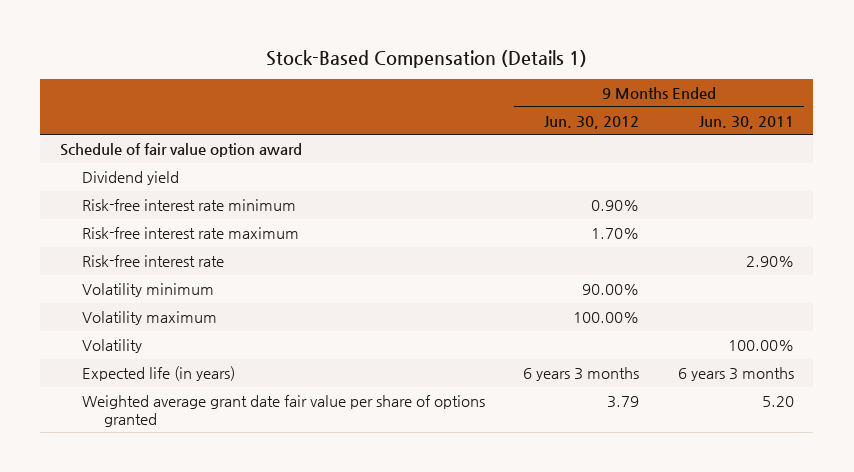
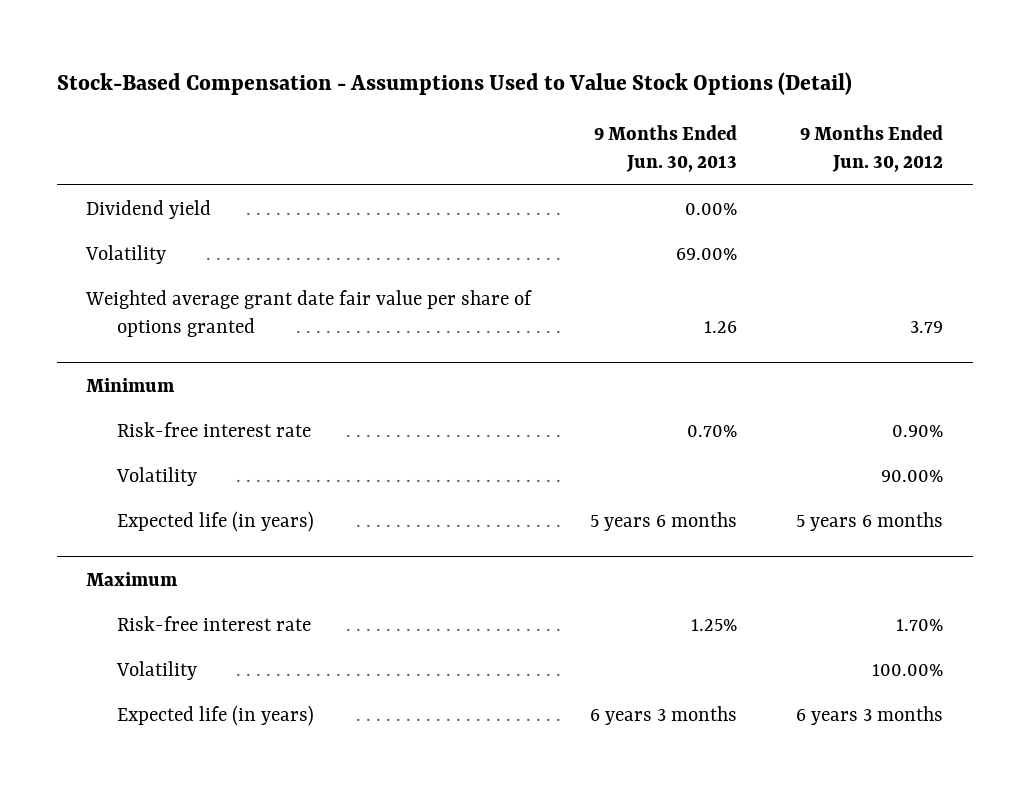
[265,49,587,68] Stock-Based Compensation (Details 1) -> [56,72,852,96] Stock-Based Compensation - Assumptions Used to Value Stock Options (Detail)
[699,115,795,129] Jun. 30, 2011 -> none
none -> [594,125,738,173] 9 Months Ended Jun. 30, 2013
[59,143,302,158] Schedule of fair value option award -> none
[81,199,296,212] Risk-free interest rate minimum -> none
[81,227,299,240] Risk-free interest rate maximum -> none
[81,255,224,268] Risk-free interest rate -> none
[81,283,214,298] Volatility minimum -> none
[81,311,217,326] Volatility maximum -> none
[81,366,235,382] Expected life (in years) -> none
none -> [86,377,176,392] Minimum
none -> [116,421,311,437] Risk-free interest rate
none -> [115,466,197,486] Volatility
none -> [116,510,314,532] Expected life (in years)
none -> [86,571,179,586] Maximum
none -> [116,615,311,631] Risk-free interest rate
none -> [115,660,197,680] Volatility
none -> [116,704,314,726] Expected life (in years)

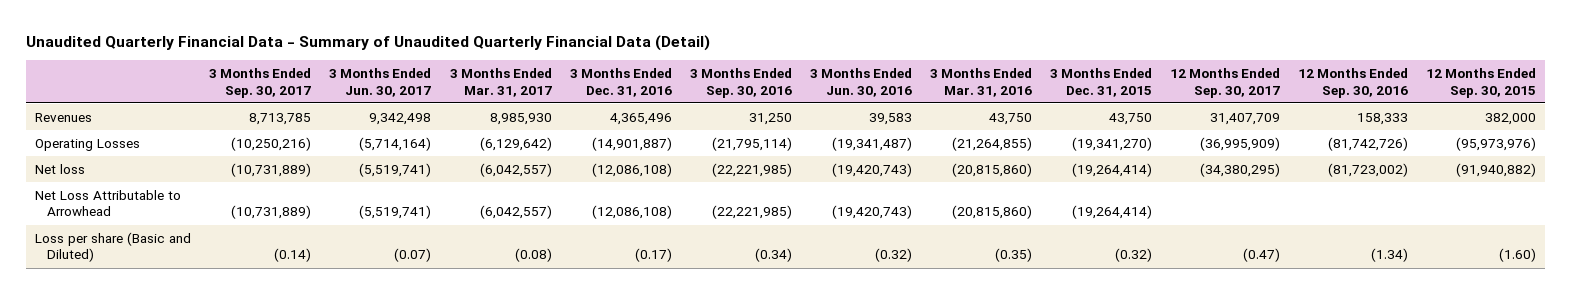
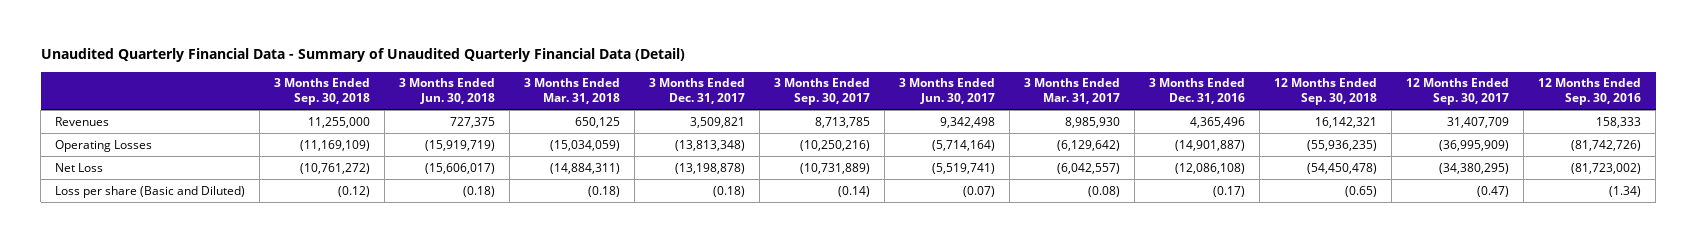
[689,68,792,98] 3 Months Ended Sep. 30, 2016 -> none
[809,68,912,97] 3 Months Ended Jun. 30, 2016 -> none
[929,68,1032,97] 3 Months Ended Mar. 31, 2016 -> none
[1050,68,1153,97] 3 Months Ended Dec. 31, 2015 -> none
[1426,68,1537,98] 12 Months Ended Sep. 30, 2015 -> none
none -> [274,78,371,105] 3 Months Ended Sep. 30, 2018
none -> [399,78,496,104] 3 Months Ended Jun. 30, 2018
none -> [524,78,621,104] 3 Months Ended Mar. 31, 2018
none -> [649,78,746,104] 3 Months Ended Dec. 31, 2017
none -> [1274,78,1378,105] 12 Months Ended Sep. 30, 2018
[35,189,182,217] Net Loss Attributable to Arrowhead -> none
[35,163,86,174] Net loss -> [55,162,104,172] Net Loss

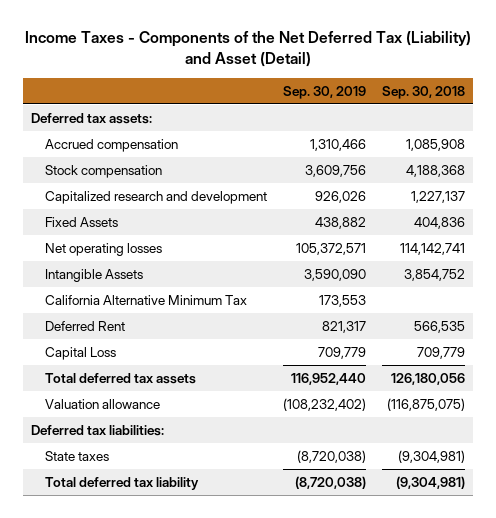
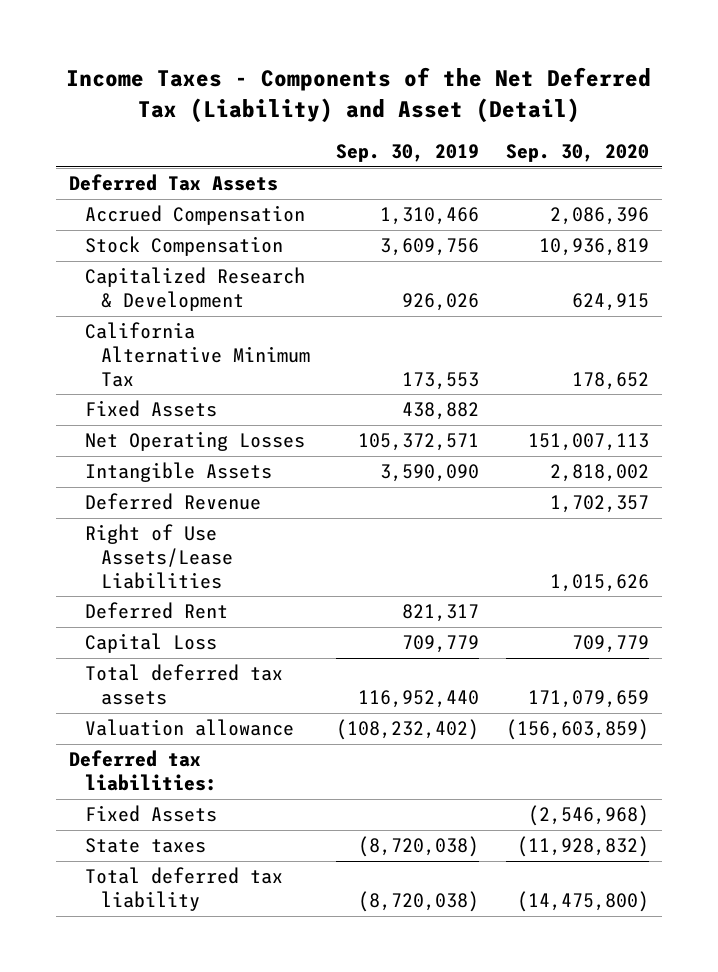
[382,85,466,99] Sep. 30, 2018 -> none
none -> [505,144,649,163] Sep. 30, 2020
[30,112,152,124] Deferred tax assets: -> [69,174,279,192] Deferred Tax Assets
[44,138,178,152] Accrued compensation -> [85,205,306,226] Accrued Compensation
[44,164,162,178] Stock compensation -> [85,236,284,257] Stock Compensation
[44,190,267,204] Capitalized research and development -> [85,267,306,311] Capitalized Research & Development
[44,294,247,305] California Alternative Minimum Tax -> [85,322,310,387] California Alternative Minimum Tax
[44,242,162,256] Net operating losses -> [85,431,306,452] Net Operating Losses
none -> [85,493,262,511] Deferred Revenue
none -> [85,524,233,589] Right of Use Assets/Lease Liabilities
none -> [85,805,218,823] Fixed Assets

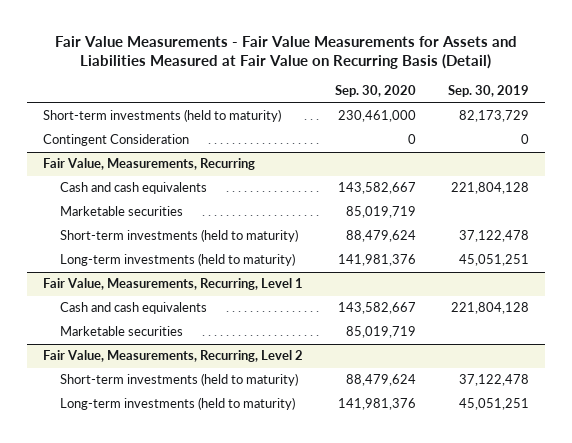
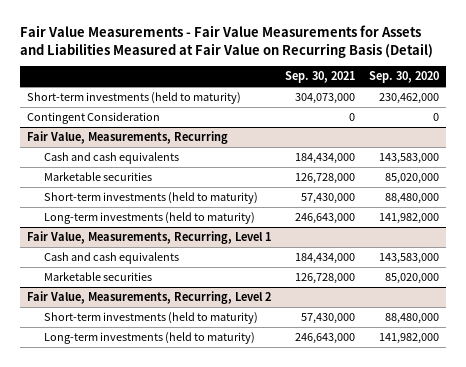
[448,85,530,98] Sep. 30, 2019 -> none
none -> [285,71,356,84] Sep. 30, 2021
[337,110,416,123] 230,461,000 -> [379,93,440,105] 230,462,000
[337,182,416,195] 143,582,667 -> [379,153,440,165] 143,583,000
[345,206,416,219] 85,019,719 -> [385,173,440,185] 85,020,000
[345,230,416,243] 88,479,624 -> [385,193,440,205] 88,480,000
[337,254,416,267] 141,981,376 -> [379,213,440,225] 141,982,000
[337,302,416,315] 143,582,667 -> [379,253,440,265] 143,583,000
[345,326,416,339] 85,019,719 -> [385,273,440,285] 85,020,000
[345,374,416,387] 88,479,624 -> [385,313,440,325] 88,480,000
[337,398,416,411] 141,981,376 -> [379,333,440,345] 141,982,000

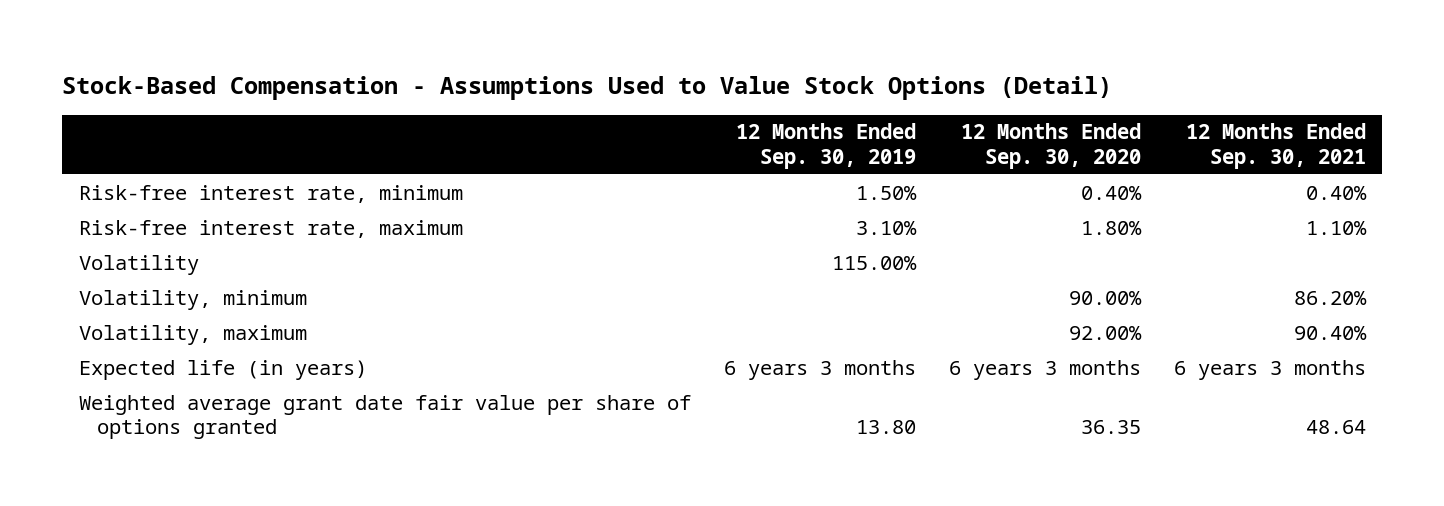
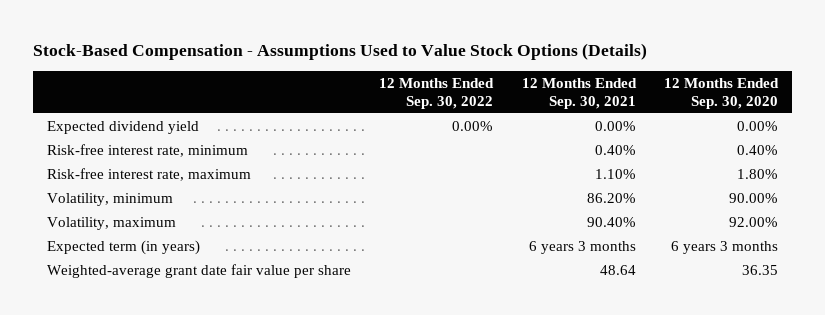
[62,76,1113,101] Stock-Based Compensation - Assumptions Used to Value Stock Options (Detail) -> [32,43,647,61] Stock-Based Compensation - Assumptions Used to Value Stock Options (Details)
[735,123,916,169] 12 Months Ended Sep. 30, 2019 -> none
none -> [379,77,495,109] 12 Months Ended Sep. 30, 2022
none -> [46,120,199,134] Expected dividend yield
[78,254,199,275] Volatility -> none
[78,359,367,380] Expected life (in years) -> [46,239,200,255] Expected term (in years)
[78,394,691,440] Weighted average grant date fair value per share of options granted -> [46,263,351,278] Weighted-average grant date fair value per share

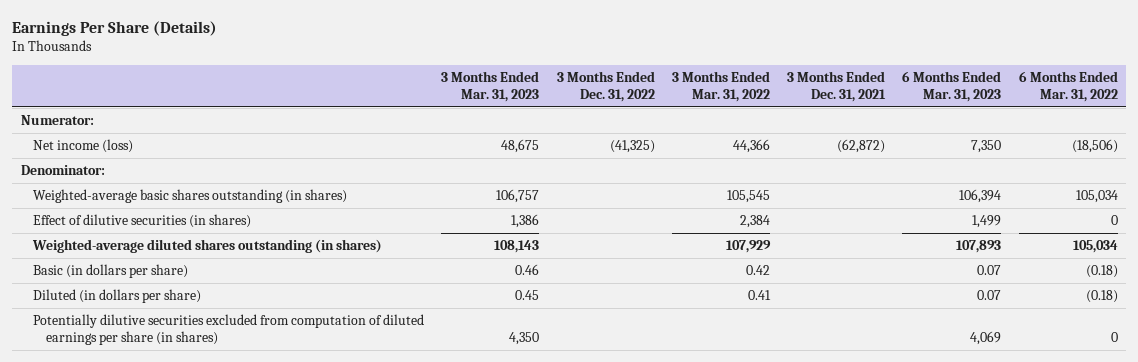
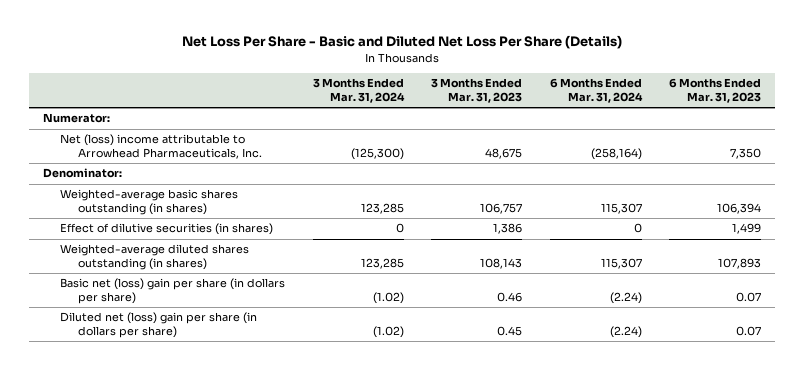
[12,21,218,37] Earnings Per Share (Details) -> [181,35,622,50] Net Loss Per Share - Basic and Diluted Net Loss Per Share (Details)
[556,70,655,102] 3 Months Ended Dec. 31, 2022 -> none
[671,70,770,102] 3 Months Ended Mar. 31, 2022 -> none
[787,70,887,102] 3 Months Ended Dec. 31, 2021 -> none
[1018,70,1118,102] 6 Months Ended Mar. 31, 2022 -> none
none -> [312,78,405,103] 3 Months Ended Mar. 31, 2024
none -> [549,78,643,103] 6 Months Ended Mar. 31, 2024
[33,138,134,153] Net income (loss) -> [60,134,262,160] Net (loss) income attributable to Arrowhead Pharmaceuticals, Inc.
[33,313,425,345] Potentially dilutive securities excluded from computation of diluted earnings per share (in shares) -> none
[33,263,189,278] Basic (in dollars per share) -> [60,278,286,305] Basic net (loss) gain per share (in dollars per share)
[33,288,202,303] Diluted (in dollars per share) -> [60,312,258,339] Diluted net (loss) gain per share (in dollars per share)

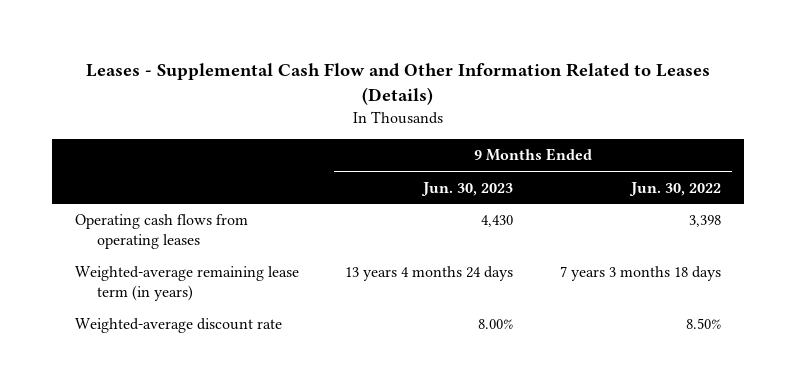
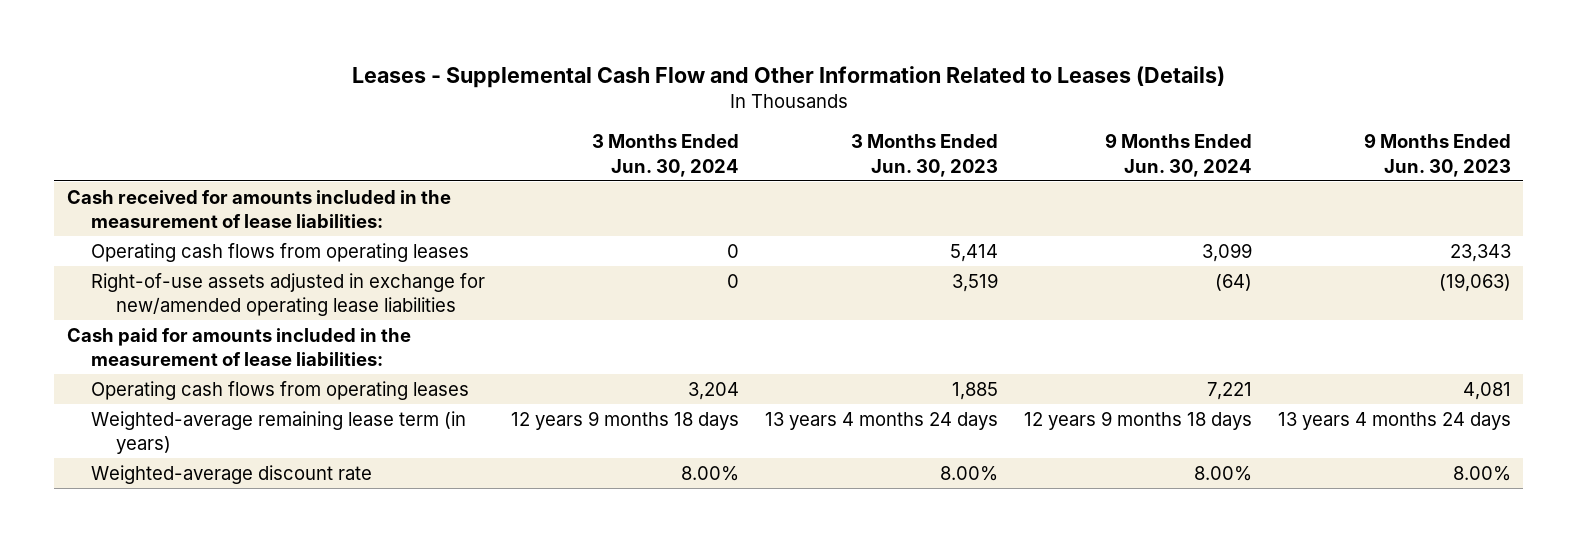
[628,181,721,196] Jun. 30, 2022 -> none
none -> [592,134,740,177] 3 Months Ended Jun. 30, 2024
none -> [850,134,998,177] 3 Months Ended Jun. 30, 2023
none -> [1104,133,1252,177] 9 Months Ended Jun. 30, 2024
none -> [66,189,451,228] Cash received for amounts included in the measurement of lease liabilities:
[481,215,514,228] 4,430 -> [1449,243,1511,262] 23,343
none -> [91,272,486,316] Right-of-use assets adjusted in exchange for new/amended operating lease liabilities
none -> [66,327,411,366] Cash paid for amounts included in the measurement of lease liabilities:
none -> [91,380,470,400] Operating cash flows from operating leases

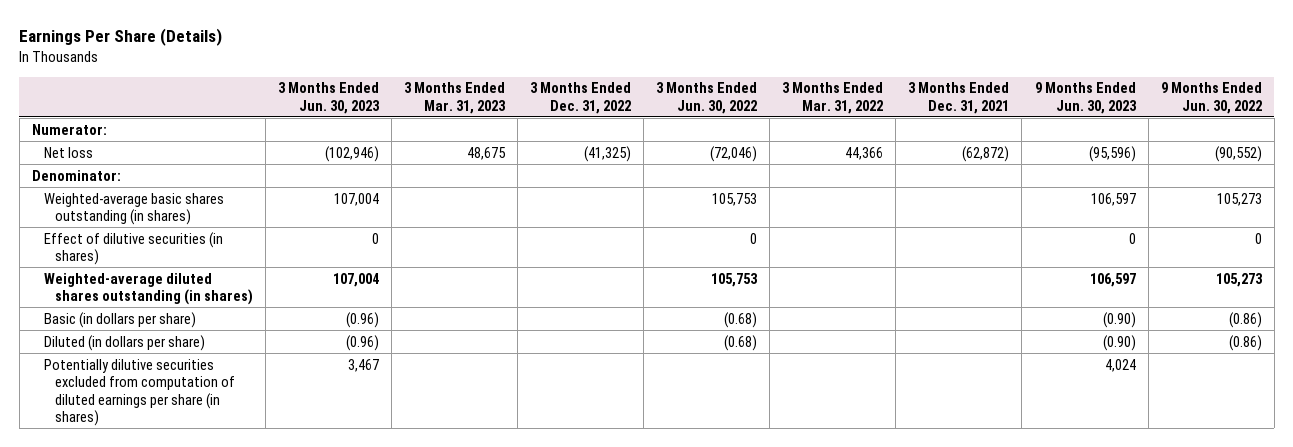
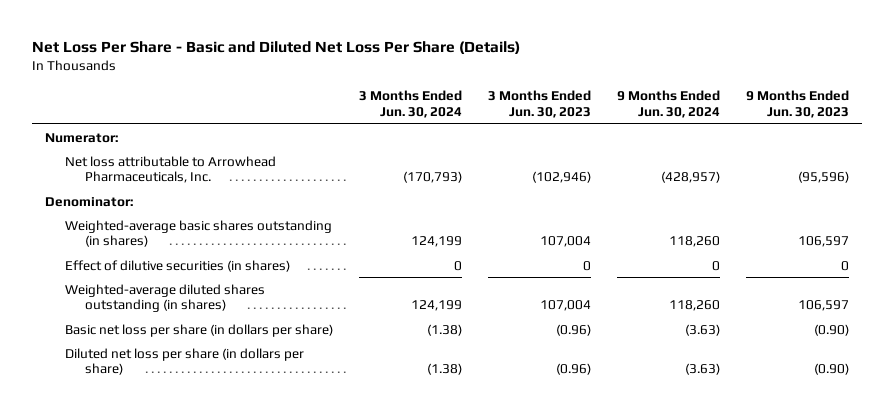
[19,28,223,47] Earnings Per Share (Details) -> [31,41,520,55] Net Loss Per Share - Basic and Diluted Net Loss Per Share (Details)
[404,82,507,114] 3 Months Ended Mar. 31, 2023 -> none
[530,82,632,114] 3 Months Ended Dec. 31, 2022 -> none
[656,82,758,114] 3 Months Ended Jun. 30, 2022 -> none
[782,82,884,114] 3 Months Ended Mar. 31, 2022 -> none
[908,82,1010,114] 3 Months Ended Dec. 31, 2021 -> none
[1160,82,1262,114] 9 Months Ended Jun. 30, 2022 -> none
none -> [358,90,462,118] 3 Months Ended Jun. 30, 2024
none -> [616,90,720,118] 9 Months Ended Jun. 30, 2024
[43,146,93,158] Net loss -> [64,155,276,184] Net loss attributable to Arrowhead Pharmaceuticals, Inc.
[43,358,236,427] Potentially dilutive securities excluded from computation of diluted earnings per share (in shares) -> none
[43,311,196,328] Basic (in dollars per share) -> [64,323,333,337] Basic net loss per share (in dollars per share)
[43,334,205,351] Diluted (in dollars per share) -> [64,347,304,376] Diluted net loss per share (in dollars per share)

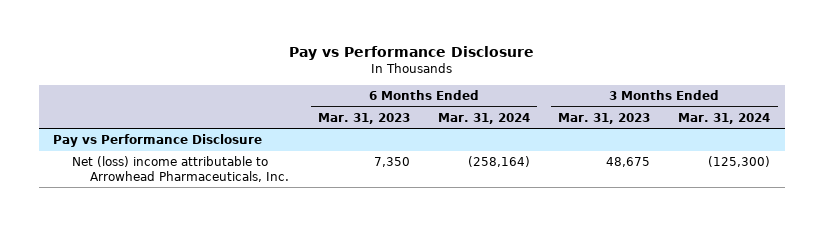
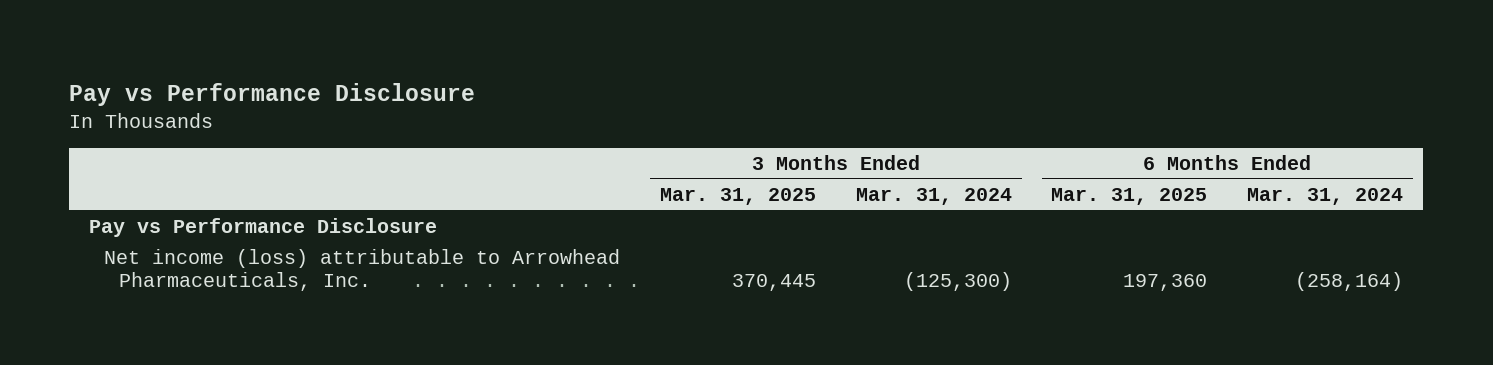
[317,112,410,124] Mar. 31, 2023 -> none
[558,112,651,124] Mar. 31, 2023 -> none
none -> [659,187,816,205] Mar. 31, 2025
none -> [1051,187,1208,205] Mar. 31, 2025
[71,156,290,183] Net (loss) income attributable to Arrowhead Pharmaceuticals, Inc. -> [103,249,620,292] Net income (loss) attributable to Arrowhead Pharmaceuticals, Inc.

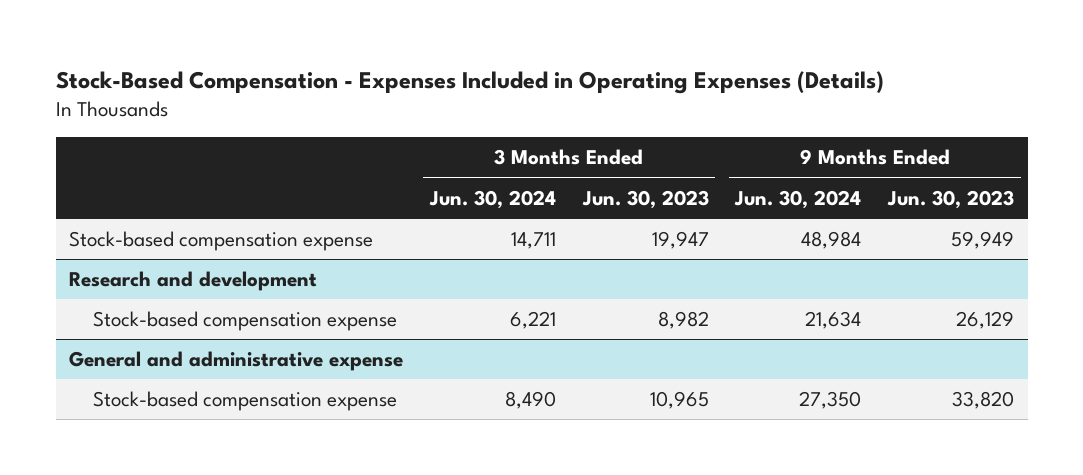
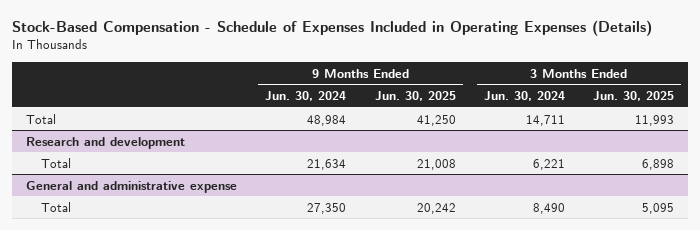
[55,71,884,95] Stock-Based Compensation - Expenses Included in Operating Expenses (Details) -> [12,20,653,37] Stock-Based Compensation - Schedule of Expenses Included in Operating Expenses (Details)
[581,189,709,209] Jun. 30, 2023 -> none
[887,189,1015,209] Jun. 30, 2023 -> none
none -> [374,91,456,102] Jun. 30, 2025
none -> [593,91,675,102] Jun. 30, 2025
[69,231,374,252] Stock-based compensation expense -> [26,113,57,124] Total
[93,311,398,332] Stock-based compensation expense -> [41,157,72,168] Total
[93,391,398,412] Stock-based compensation expense -> [41,201,72,212] Total

